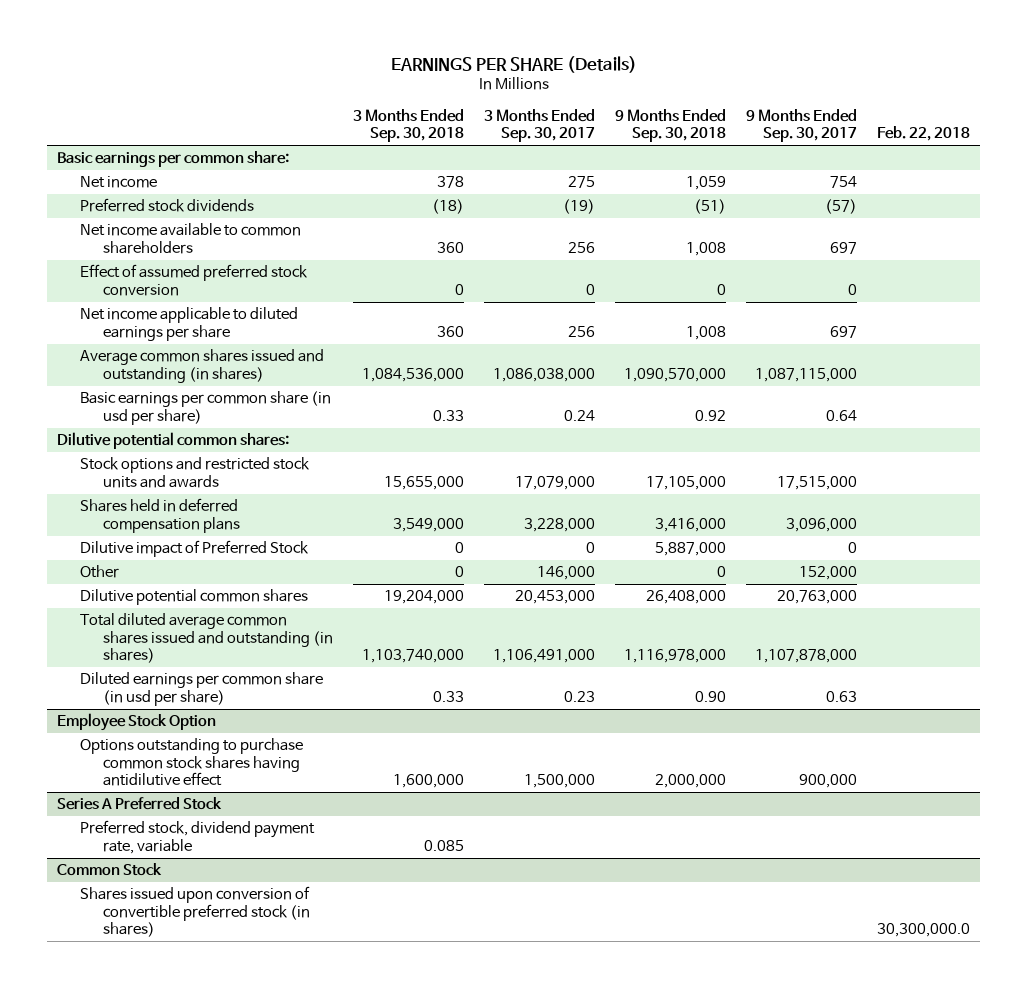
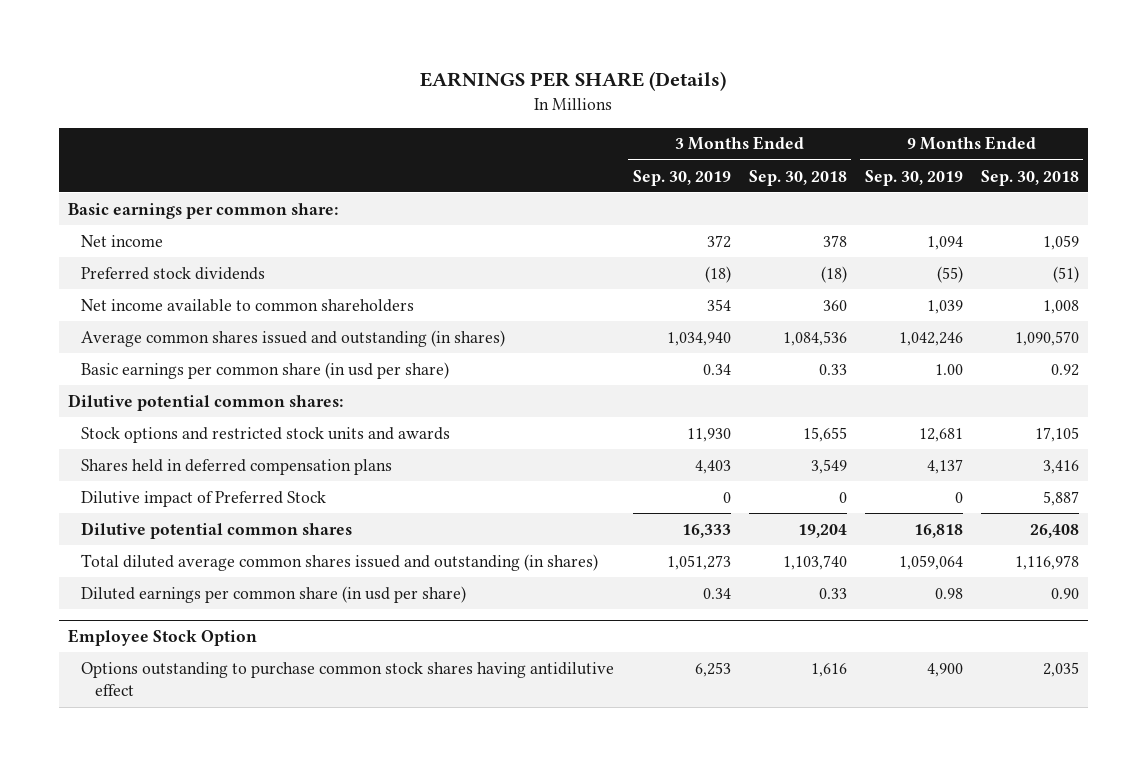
[484,108,596,143] 3 Months Ended Sep. 30, 2017 -> none
[745,108,857,143] 9 Months Ended Sep. 30, 2017 -> none
[876,126,970,142] Feb. 22, 2018 -> none
none -> [632,169,731,186] Sep. 30, 2019
none -> [864,169,963,186] Sep. 30, 2019
[80,264,309,296] Effect of assumed preferred stock conversion -> none
[80,307,299,341] Net income applicable to diluted earnings per share -> none
[362,367,465,382] 1,084,536,000 -> [782,330,847,346] 1,084,536
[624,367,727,382] 1,090,570,000 -> [1014,330,1079,346] 1,090,570
[80,565,120,579] Other -> none
[384,475,465,490] 15,655,000 -> [802,426,847,442] 15,655
[646,475,727,490] 17,105,000 -> [1034,426,1079,442] 17,105
[393,517,465,532] 3,549,000 -> [810,458,847,474] 3,549
[655,517,727,532] 3,416,000 -> [1042,459,1079,474] 3,416
[655,542,727,557] 5,887,000 -> [1042,490,1079,506] 5,887
[384,590,465,605] 19,204,000 -> [797,523,847,538] 19,204
[646,590,727,605] 26,408,000 -> [1029,523,1079,538] 26,408
[362,649,465,664] 1,103,740,000 -> [782,554,847,570] 1,103,740
[624,649,727,664] 1,116,978,000 -> [1014,554,1079,570] 1,116,978
[57,797,223,811] Series A Preferred Stock -> none
[80,820,316,854] Preferred stock, dividend payment rate, variable -> none
[57,863,163,877] Common Stock -> none
[80,886,311,938] Shares issued upon conversion of convertible preferred stock (in shares) -> none
[393,774,465,789] 1,600,000 -> [810,662,847,677] 1,616
[655,774,727,789] 2,000,000 -> [1042,661,1079,677] 2,035

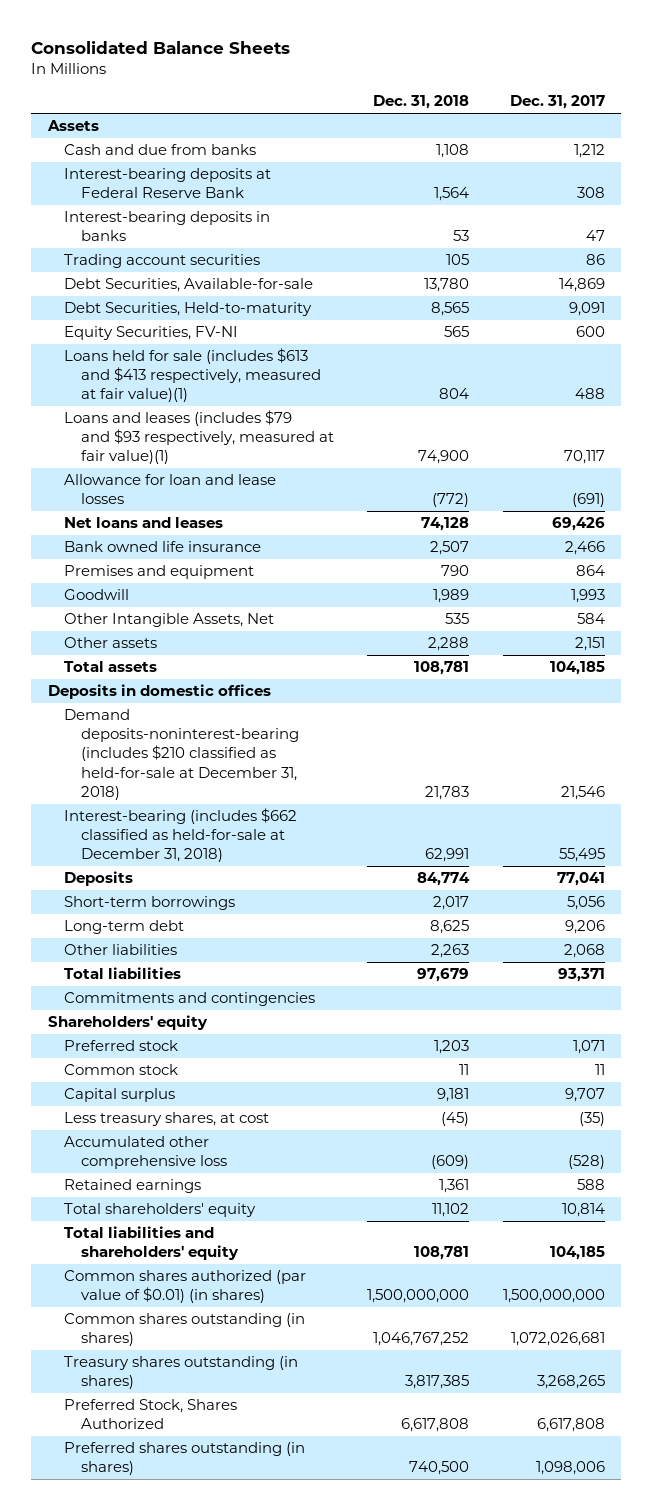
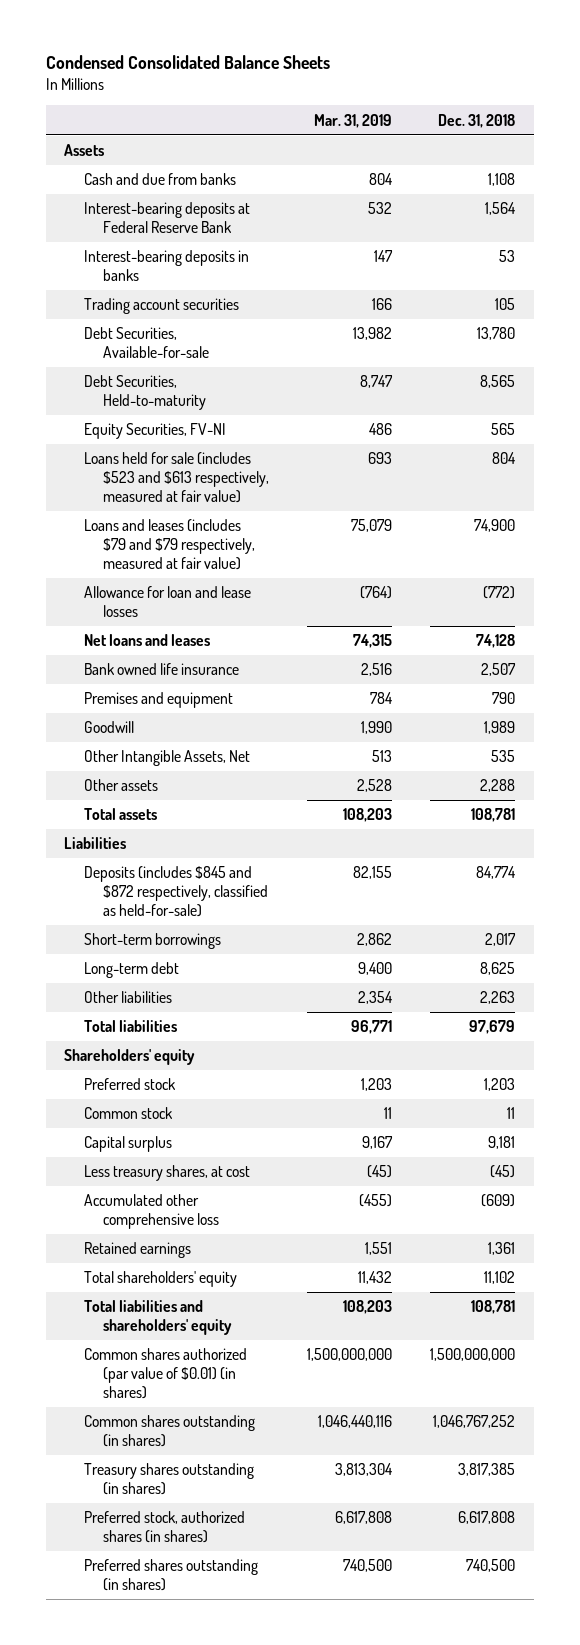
[31,41,291,55] Consolidated Balance Sheets -> [45,55,330,70] Condensed Consolidated Balance Sheets
[509,95,605,110] Dec. 31, 2017 -> none
none -> [314,113,393,128] Mar. 31, 2019
[64,348,321,403] Loans held for sale (includes $613 and $413 respectively, measured at fair value)(1) -> [83,452,270,504] Loans held for sale (includes $523 and $613 respectively, measured at fair value)
[64,410,334,465] Loans and leases (includes $79 and $93 respectively, measured at fair value)(1) -> [83,519,256,571] Loans and leases (includes $79 and $79 respectively, measured at fair value)
[47,684,271,700] Deposits in domestic offices -> none
[64,709,299,800] Demand deposits-noninterest-bearing (includes $210 classified as held-for-sale at December 31, 2018) -> none
[64,808,298,863] Interest-bearing (includes $662 classified as held-for-sale at December 31, 2018) -> none
none -> [64,837,127,850] Liabilities
[64,871,134,887] Deposits -> [83,866,269,918] Deposits (includes $845 and $872 respectively, classified as held-for-sale)
[64,992,316,1007] Commitments and contingencies -> none
[64,1399,238,1430] Preferred Stock, Shares Authorized -> [83,1511,245,1544] Preferred stock, authorized shares (in shares)

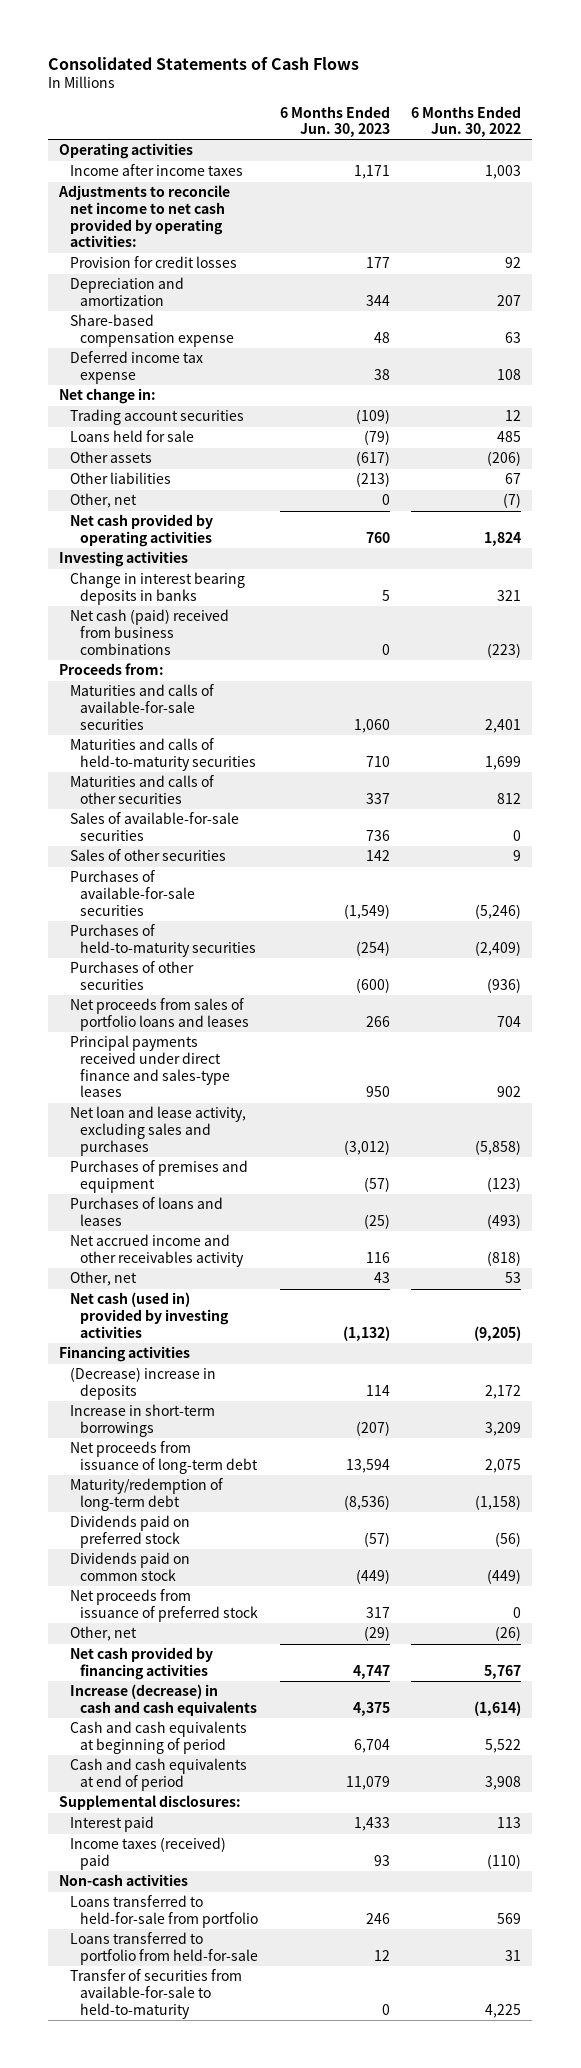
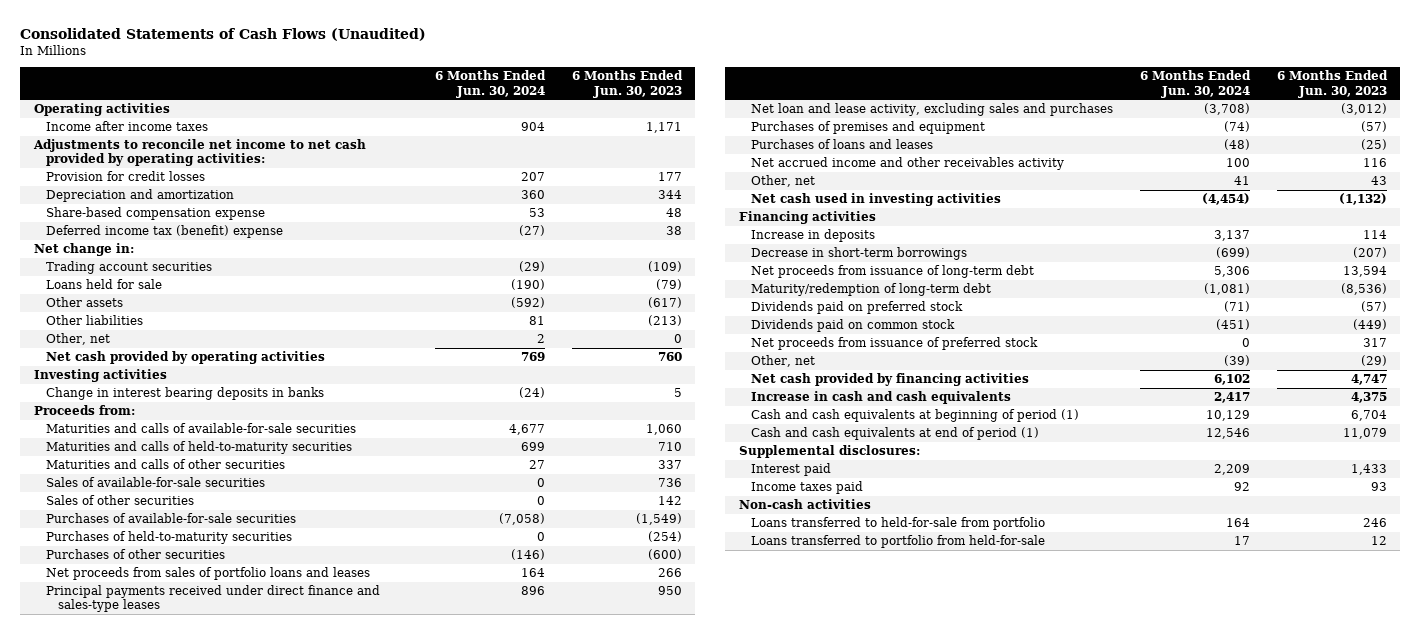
[48,56,360,70] Consolidated Statements of Cash Flows -> [20,27,427,41] Consolidated Statements of Cash Flows (Unaudited)
[411,105,522,138] 6 Months Ended Jun. 30, 2022 -> none
none -> [434,70,546,98] 6 Months Ended Jun. 30, 2024
[69,351,203,385] Deferred income tax expense -> [45,225,283,239] Deferred income tax (benefit) expense
[69,609,229,655] Net cash (paid) received from business combinations -> none
[69,1292,230,1338] Net cash (used in) provided by investing activities -> [750,193,1001,207] Net cash used in investing activities
[69,1367,216,1401] (Decrease) increase in deposits -> [750,229,875,243] Increase in deposits
[69,1404,215,1438] Increase in short-term borrowings -> [750,247,967,261] Decrease in short-term borrowings
[69,1684,258,1717] Increase (decrease) in cash and cash equivalents -> [750,391,1011,405] Increase in cash and cash equivalents
[69,1721,247,1755] Cash and cash equivalents at beginning of period -> [750,409,1079,423] Cash and cash equivalents at beginning of period (1)
[69,1758,247,1792] Cash and cash equivalents at end of period -> [750,427,1039,441] Cash and cash equivalents at end of period (1)
[69,1837,226,1871] Income taxes (received) paid -> [750,481,863,495] Income taxes paid
[69,1969,242,2019] Transfer of securities from available-for-sale to held-to-maturity -> none

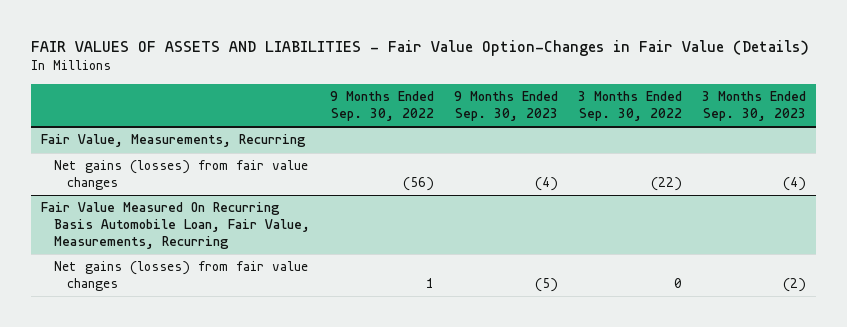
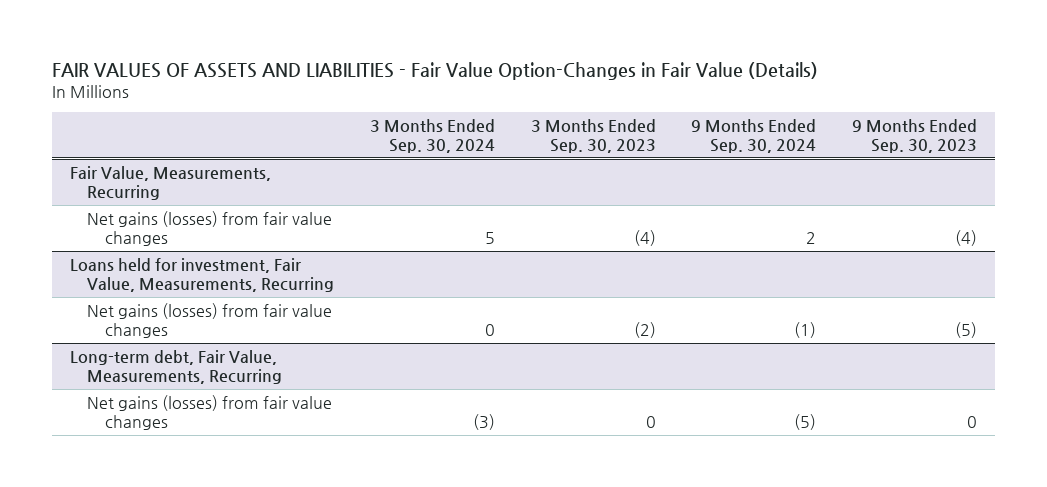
[330,91,435,122] 9 Months Ended Sep. 30, 2022 -> none
[578,91,683,122] 3 Months Ended Sep. 30, 2022 -> none
none -> [370,119,496,153] 3 Months Ended Sep. 30, 2024
none -> [691,119,817,153] 9 Months Ended Sep. 30, 2024
[41,202,311,249] Fair Value Measured On Recurring Basis Automobile Loan, Fair Value, Measurements, Recurring -> none
none -> [69,257,335,292] Loans held for investment, Fair Value, Measurements, Recurring
none -> [69,349,283,384] Long-term debt, Fair Value, Measurements, Recurring
none -> [87,394,333,430] Net gains (losses) from fair value changes

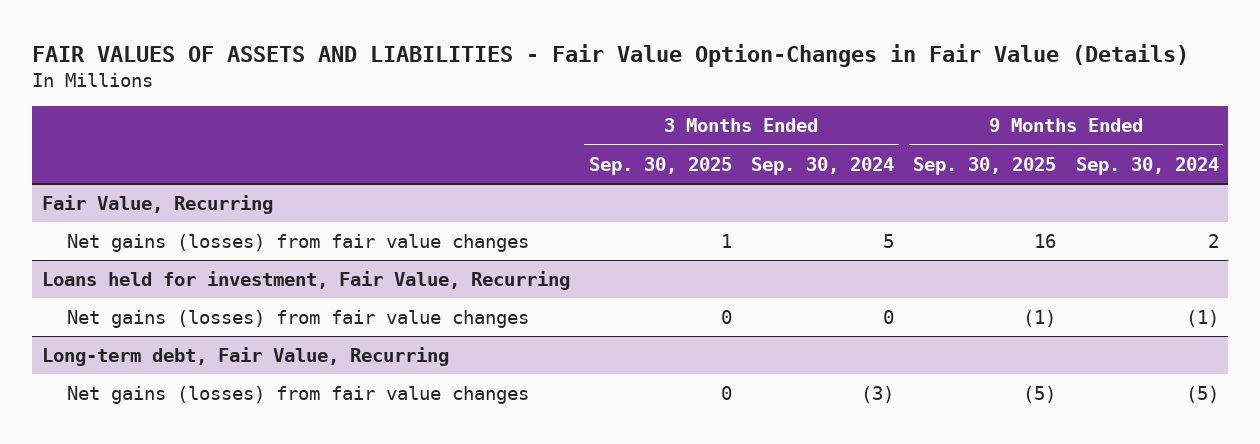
[530,119,656,153] 3 Months Ended Sep. 30, 2023 -> none
[851,119,977,153] 9 Months Ended Sep. 30, 2023 -> none
none -> [588,156,732,175] Sep. 30, 2025
none -> [913,156,1057,175] Sep. 30, 2025
[69,165,271,200] Fair Value, Measurements, Recurring -> [41,195,273,215] Fair Value, Recurring
[69,257,335,292] Loans held for investment, Fair Value, Measurements, Recurring -> [41,271,570,291] Loans held for investment, Fair Value, Recurring
[69,349,283,384] Long-term debt, Fair Value, Measurements, Recurring -> [41,347,449,367] Long-term debt, Fair Value, Recurring

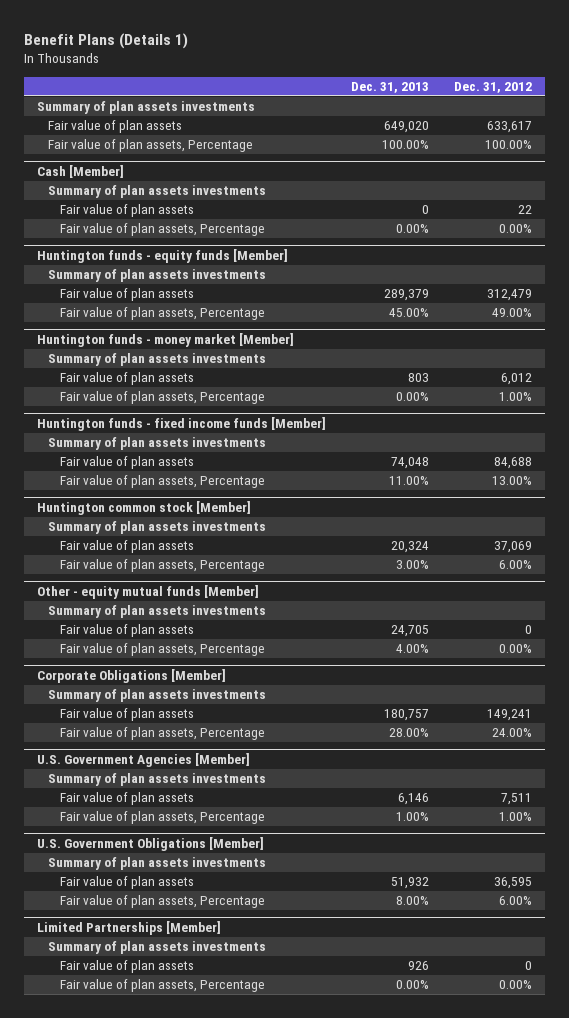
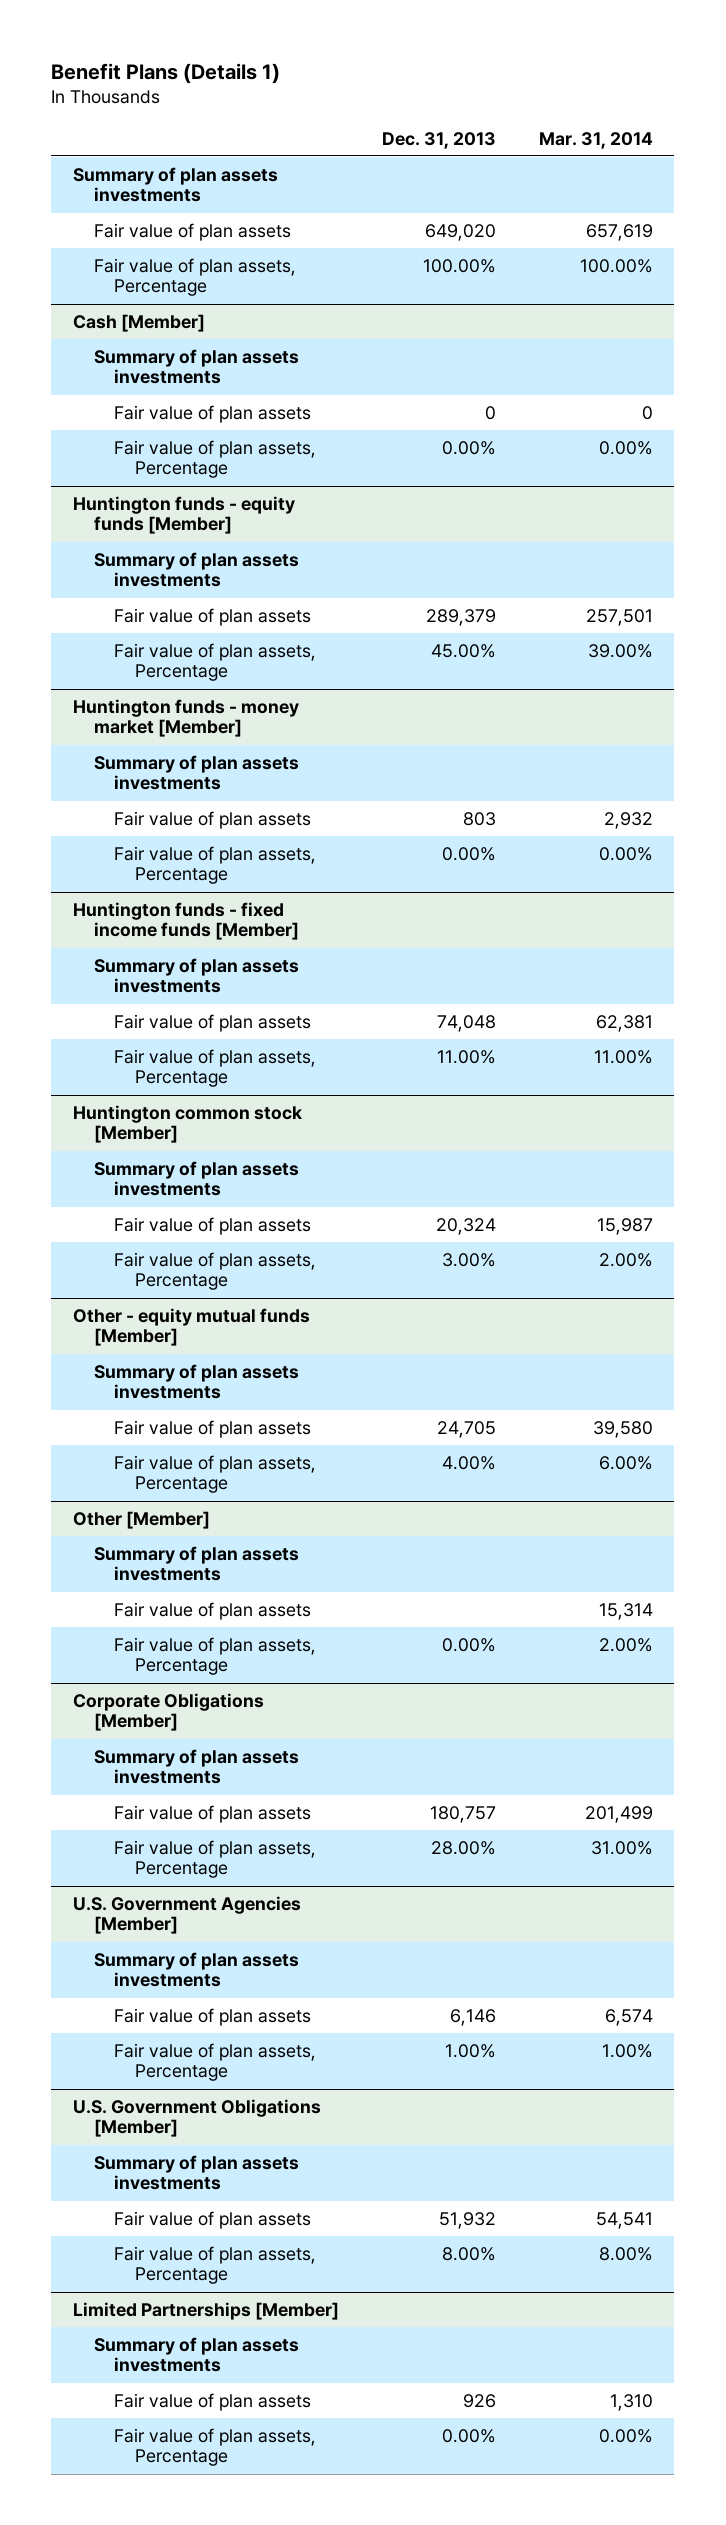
[454,81,533,93] Dec. 31, 2012 -> none
none -> [538,131,653,149] Mar. 31, 2014
none -> [72,1510,210,1529] Other [Member]
none -> [93,1545,299,1582] Summary of plan assets investments
none -> [114,1601,312,1620] Fair value of plan assets
none -> [114,1636,317,1676] Fair value of plan assets, Percentage

